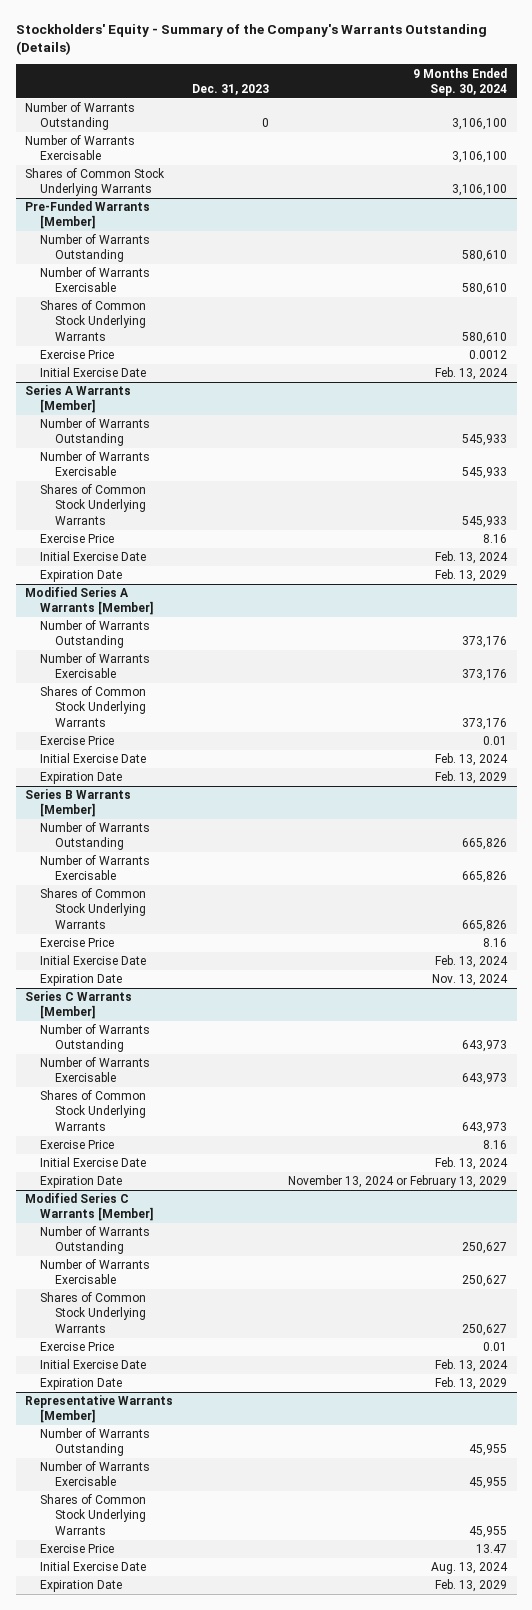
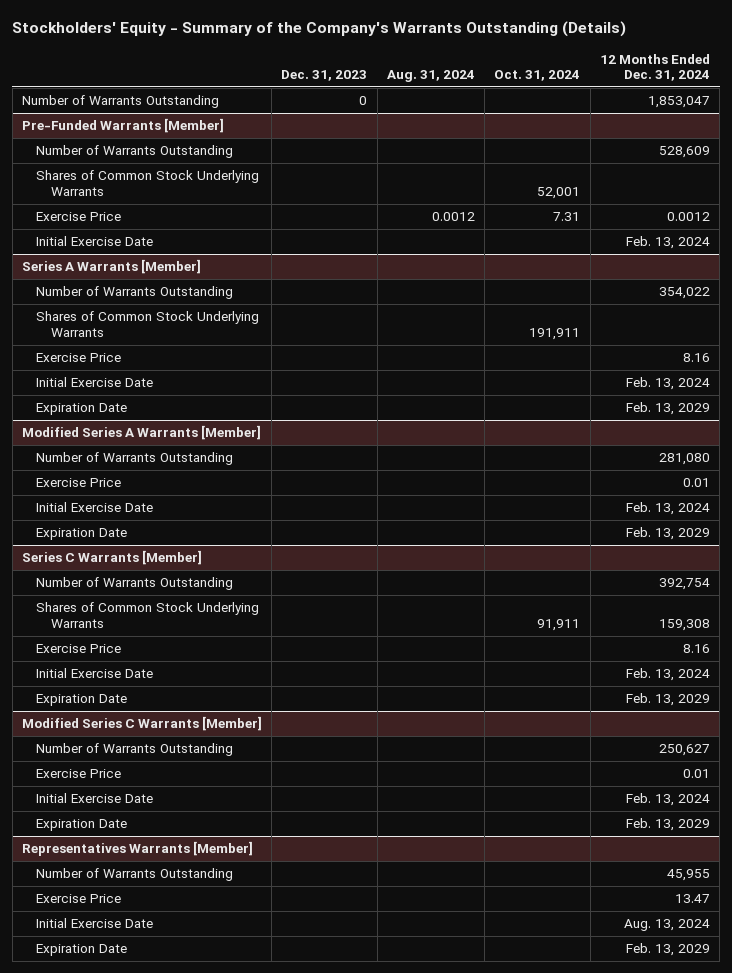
[413,67,508,96] 9 Months Ended Sep. 30, 2024 -> none
none -> [386,70,475,83] Aug. 31, 2024
none -> [494,70,581,82] Oct. 31, 2024
none -> [599,53,710,82] 12 Months Ended Dec. 31, 2024
[25,135,136,161] Number of Warrants Exercisable -> none
[25,168,166,197] Shares of Common Stock Underlying Warrants -> none
[40,267,151,293] Number of Warrants Exercisable -> none
[40,451,151,477] Number of Warrants Exercisable -> none
[40,653,151,679] Number of Warrants Exercisable -> none
[40,686,147,727] Shares of Common Stock Underlying Warrants -> none
[25,789,132,818] Series B Warrants [Member] -> none
[40,822,151,851] Number of Warrants Outstanding -> none
[40,855,151,881] Number of Warrants Exercisable -> none
[40,888,147,929] Shares of Common Stock Underlying Warrants -> none
[40,938,115,948] Exercise Price -> none
[40,955,147,966] Initial Exercise Date -> none
[40,974,123,987] Expiration Date -> none
[40,1057,151,1083] Number of Warrants Exercisable -> none
[40,1259,151,1285] Number of Warrants Exercisable -> none
[40,1292,147,1333] Shares of Common Stock Underlying Warrants -> none
[25,1395,174,1424] Representative Warrants [Member] -> [21,841,253,857] Representatives Warrants [Member]
[40,1461,151,1487] Number of Warrants Exercisable -> none
[40,1494,147,1535] Shares of Common Stock Underlying Warrants -> none

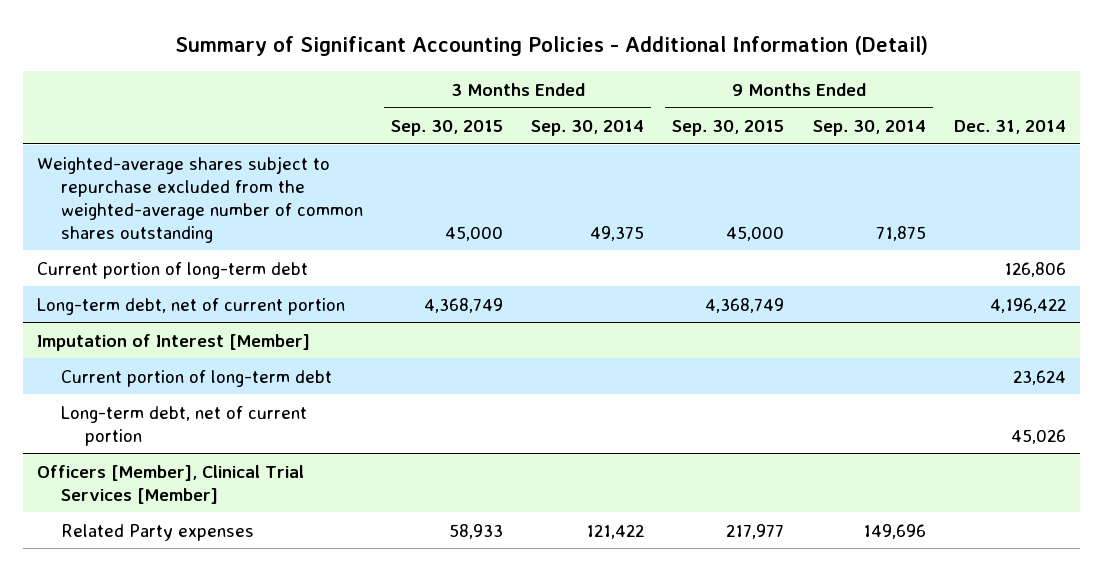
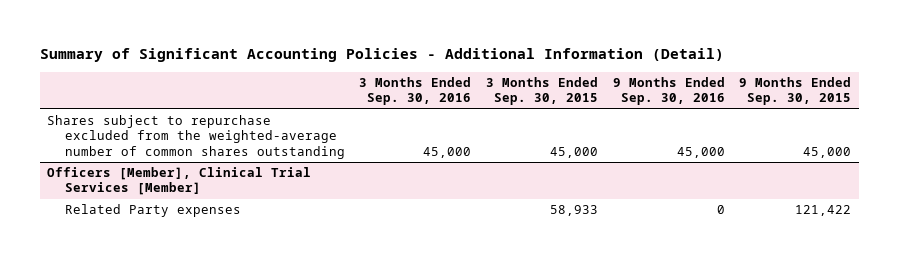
[531,119,645,136] Sep. 30, 2014 -> none
[812,119,926,136] Sep. 30, 2014 -> none
[953,119,1066,134] Dec. 31, 2014 -> none
none -> [359,77,472,106] 3 Months Ended Sep. 30, 2016
none -> [612,77,725,106] 9 Months Ended Sep. 30, 2016
[37,261,309,279] Current portion of long-term debt -> none
[37,297,346,315] Long-term debt, net of current portion -> none
[37,333,311,351] Imputation of Interest [Member] -> none
[61,369,333,387] Current portion of long-term debt -> none
[61,405,308,446] Long-term debt, net of current portion -> none
[37,155,364,243] Weighted-average shares subject to repurchase excluded from the weighted-average number of common shares outstanding -> [47,115,345,159] Shares subject to repurchase excluded from the weighted-average number of common shares outstanding
[726,523,785,539] 217,977 -> [795,205,852,217] 121,422

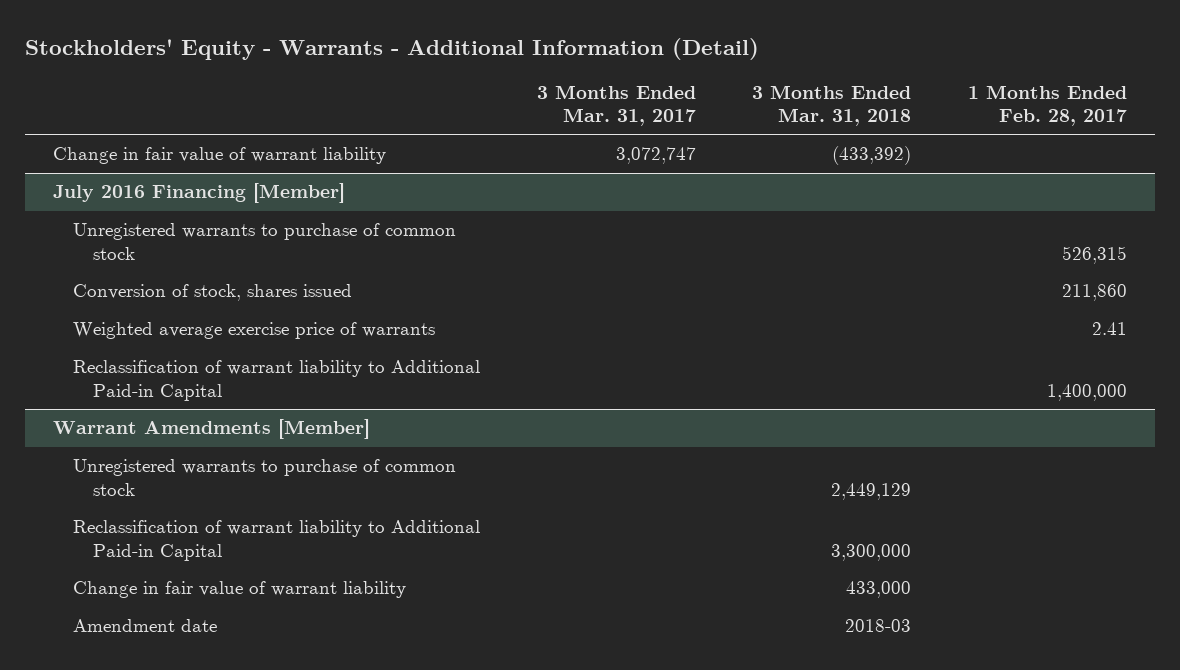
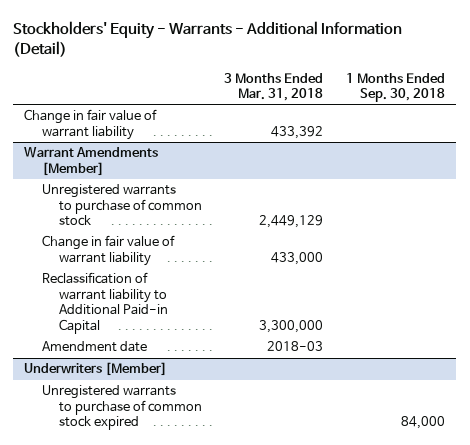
[536,84,696,127] 3 Months Ended Mar. 31, 2017 -> none
[967,84,1127,127] 1 Months Ended Feb. 28, 2017 -> none
none -> [346,72,446,103] 1 Months Ended Sep. 30, 2018
[53,183,346,204] July 2016 Financing [Member] -> none
[72,223,456,260] Unregistered warrants to purchase of common stock -> none
[72,284,352,302] Conversion of stock, shares issued -> none
[72,322,435,340] Weighted average exercise price of warrants -> none
[72,360,480,401] Reclassification of warrant liability to Additional Paid-in Capital -> none
[832,146,912,166] (433,392) -> [271,125,324,139] 433,392
[72,520,480,561] Reclassification of warrant liability to Additional Paid-in Capital -> [41,272,168,334] Reclassification of warrant liability to Additional Paid-in Capital
none -> [24,362,168,377] Underwriters [Member]
none -> [41,385,202,431] Unregistered warrants to purchase of common stock expired

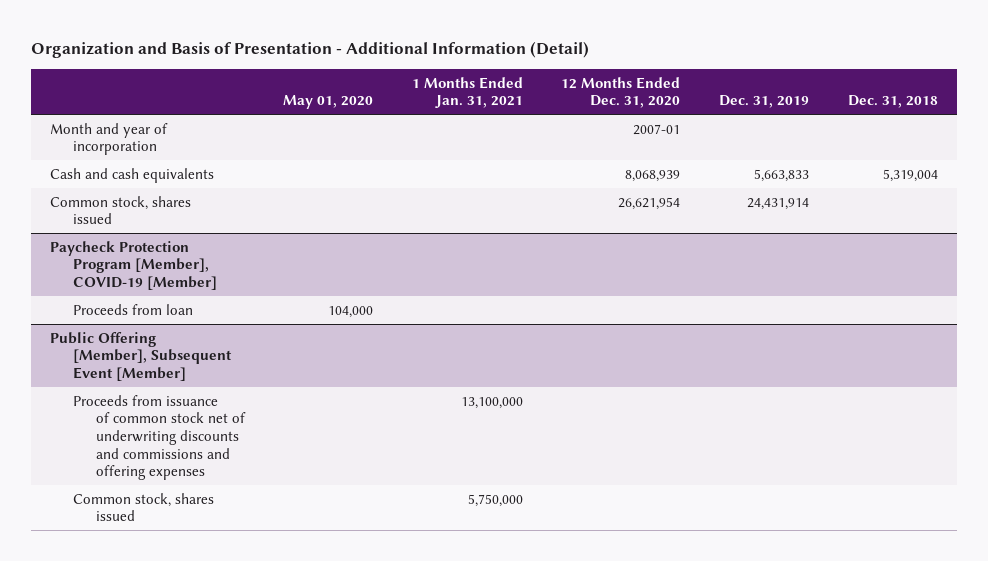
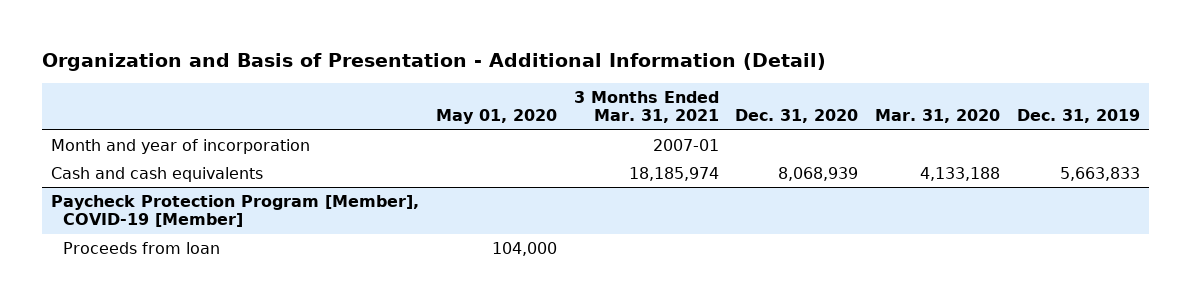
[411,76,523,109] 1 Months Ended Jan. 31, 2021 -> none
[561,76,681,109] 12 Months Ended Dec. 31, 2020 -> none
[847,95,938,109] Dec. 31, 2018 -> none
none -> [573,91,719,124] 3 Months Ended Mar. 31, 2021
none -> [735,109,859,124] Dec. 31, 2020
none -> [875,109,1001,124] Mar. 31, 2020
[50,195,192,225] Common stock, shares issued -> none
[50,331,232,381] Public Offering [Member], Subsequent Event [Member] -> none
[72,394,246,481] Proceeds from issuance of common stock net of underwriting discounts and commissions and offering expenses -> none
[72,492,214,522] Common stock, shares issued -> none

